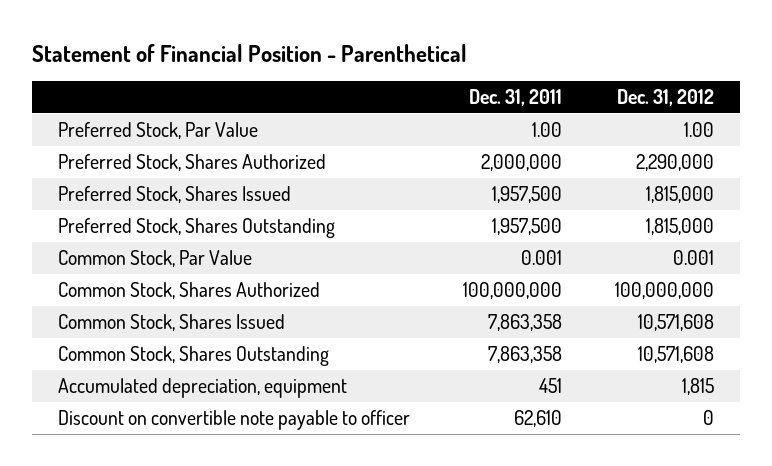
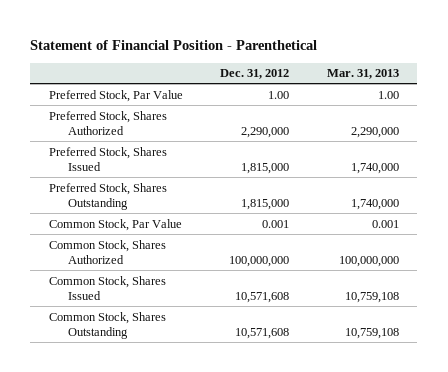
[468,88,562,106] Dec. 31, 2011 -> none
none -> [326,69,399,80] Mar. 31, 2013
[57,377,347,398] Accumulated depreciation, equipment -> none
[57,409,410,430] Discount on convertible note payable to officer -> none

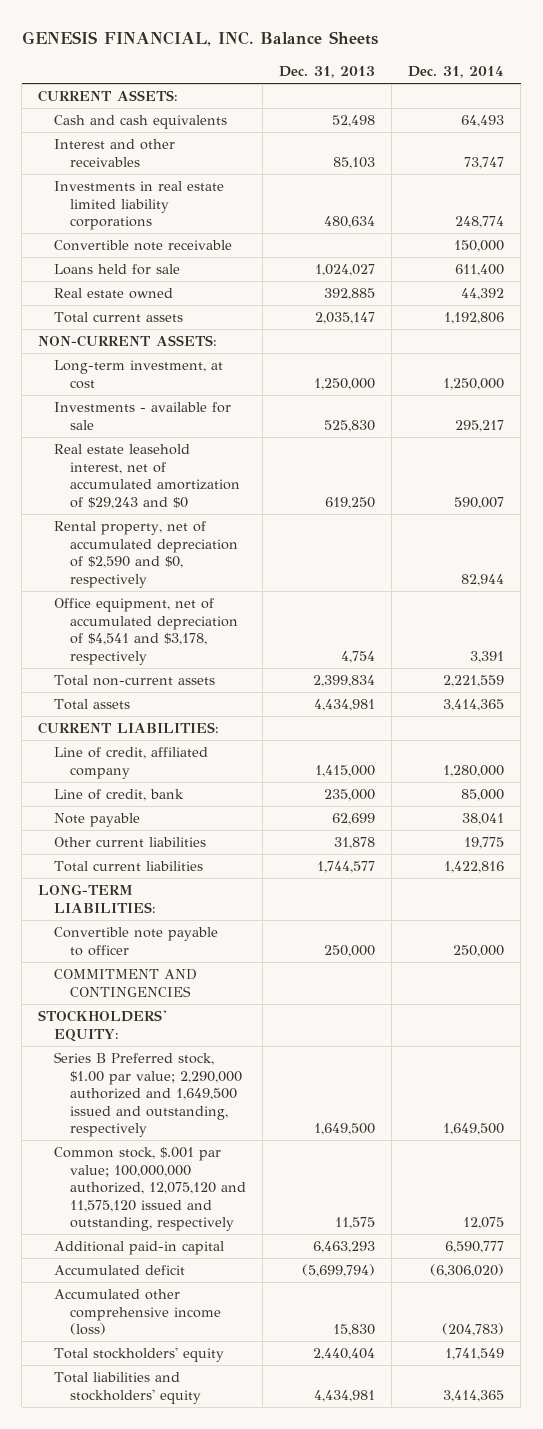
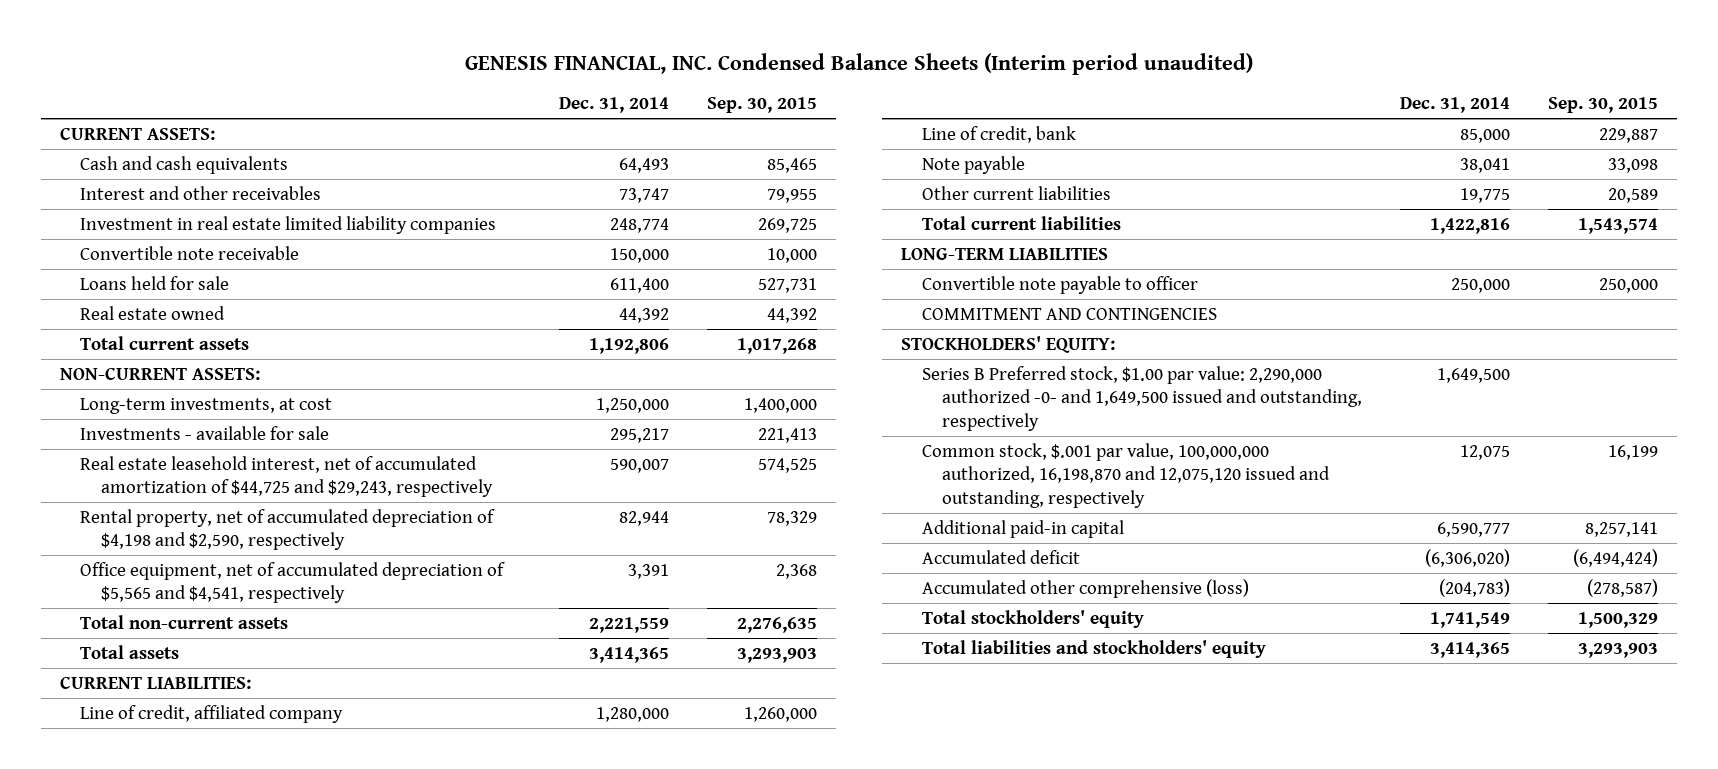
[21,31,378,47] GENESIS FINANCIAL, INC. Balance Sheets -> [465,52,1254,75] GENESIS FINANCIAL, INC. Condensed Balance Sheets (Interim period unaudited)
[279,66,376,79] Dec. 31, 2013 -> none
none -> [706,97,817,114] Sep. 30, 2015
[54,181,225,231] Investments in real estate limited liability corporations -> [80,215,497,234] Investment in real estate limited liability companies
[54,360,224,389] Long-term investment, at cost -> [80,397,333,414] Long-term investments, at cost
[54,444,241,509] Real estate leasehold interest, net of accumulated amortization of $29,243 and $0 -> [80,455,493,498] Real estate leasehold interest, net of accumulated amortization of $44,725 and $29,243, respectively
[54,521,239,588] Rental property, net of accumulated depreciation of $2,590 and $0, respectively -> [80,508,496,551] Rental property, net of accumulated depreciation of $4,198 and $2,590, respectively
[54,598,239,665] Office equipment, net of accumulated depreciation of $4,541 and $3,178, respectively -> [80,561,506,604] Office equipment, net of accumulated depreciation of $5,565 and $4,541, respectively
[38,884,157,913] LONG-TERM LIABILITIES: -> [901,247,1109,260] LONG-TERM LIABILITIES
[54,1052,243,1138] Series B Preferred stock, $1.00 par value; 2,290,000 authorized and 1,649,500 issued and outstanding, respectively -> [921,365,1363,431] Series B Preferred stock, $1.00 par value: 2,290,000 authorized -0- and 1,649,500 issued and outstanding, respectively
[54,1147,247,1232] Common stock, $.001 par value; 100,000,000 authorized, 12,075,120 and 11,575,120 issued and outstanding, respectively -> [921,442,1331,508] Common stock, $.001 par value, 100,000,000 authorized, 16,198,870 and 12,075,120 issued and outstanding, respectively
[54,1289,222,1336] Accumulated other comprehensive income (loss) -> [921,578,1249,598] Accumulated other comprehensive (loss)

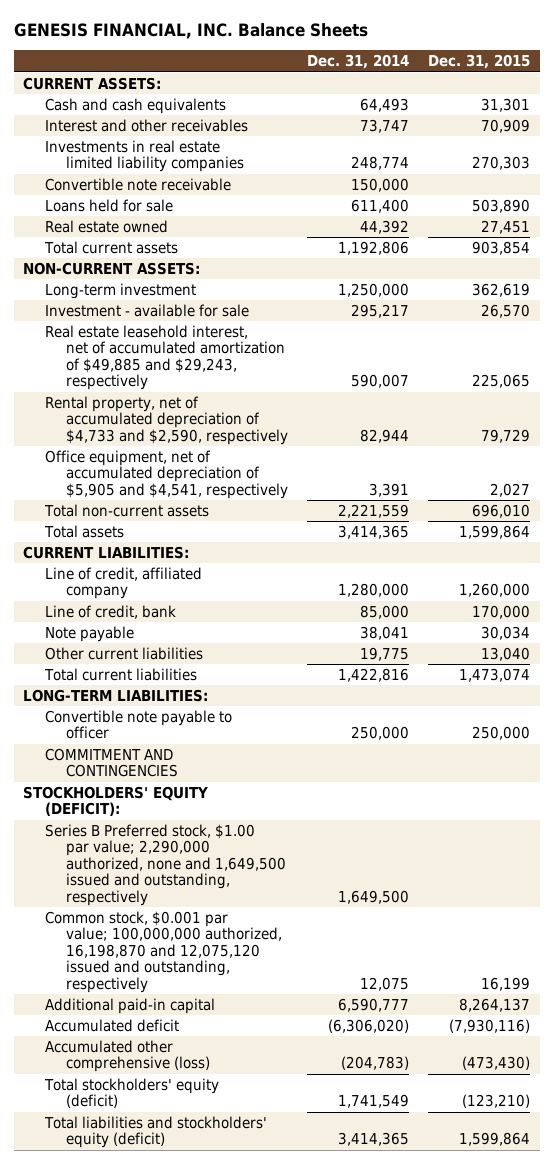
[465,52,1254,75] GENESIS FINANCIAL, INC. Condensed Balance Sheets (Interim period unaudited) -> [13,23,368,40] GENESIS FINANCIAL, INC. Balance Sheets
[706,97,817,114] Sep. 30, 2015 -> none
none -> [428,54,531,70] Dec. 31, 2015
[80,215,497,234] Investment in real estate limited liability companies -> [44,139,245,173] Investments in real estate limited liability companies
[80,397,333,414] Long-term investments, at cost -> [44,282,196,299] Long-term investment
[80,425,330,440] Investments - available for sale -> [44,303,249,317] Investment - available for sale
[80,455,493,498] Real estate leasehold interest, net of accumulated amortization of $44,725 and $29,243, respectively -> [44,324,286,391] Real estate leasehold interest, net of accumulated amortization of $49,885 and $29,243, respectively
[80,508,496,551] Rental property, net of accumulated depreciation of $4,198 and $2,590, respectively -> [44,395,289,445] Rental property, net of accumulated depreciation of $4,733 and $2,590, respectively
[80,561,506,604] Office equipment, net of accumulated depreciation of $5,565 and $4,541, respectively -> [44,449,289,499] Office equipment, net of accumulated depreciation of $5,905 and $4,541, respectively
[901,247,1109,260] LONG-TERM LIABILITIES -> [23,688,209,702] LONG-TERM LIABILITIES:
[901,335,1116,353] STOCKHOLDERS' EQUITY: -> [23,785,209,817] STOCKHOLDERS' EQUITY (DEFICIT):
[921,365,1363,431] Series B Preferred stock, $1.00 par value: 2,290,000 authorized -0- and 1,649,500 issued and outstanding, respectively -> [44,823,287,907] Series B Preferred stock, $1.00 par value; 2,290,000 authorized, none and 1,649,500 issued and outstanding, respectively
[921,442,1331,508] Common stock, $.001 par value, 100,000,000 authorized, 16,198,870 and 12,075,120 issued and outstanding, respectively -> [44,910,283,994] Common stock, $0.001 par value; 100,000,000 authorized, 16,198,870 and 12,075,120 issued and outstanding, respectively
[921,609,1144,628] Total stockholders' equity -> [43,1077,219,1109] Total stockholders' equity (deficit)
[921,639,1266,658] Total liabilities and stockholders' equity -> [43,1115,267,1149] Total liabilities and stockholders' equity (deficit)

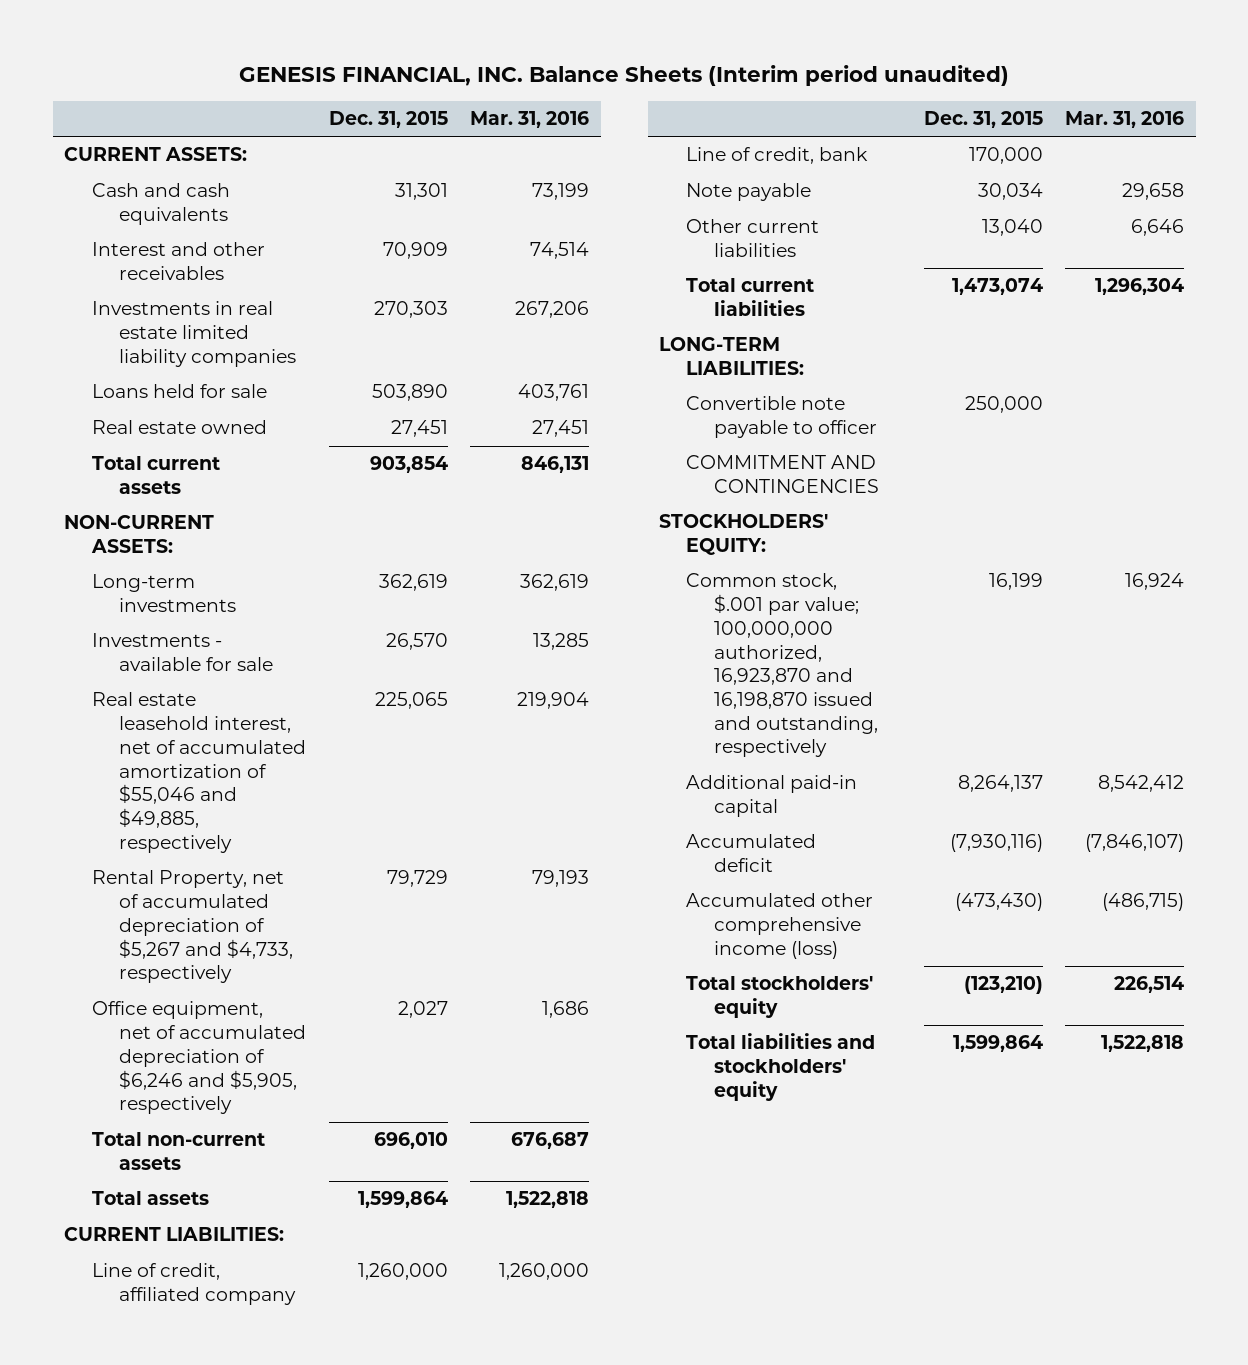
[13,23,368,40] GENESIS FINANCIAL, INC. Balance Sheets -> [239,64,1010,86] GENESIS FINANCIAL, INC. Balance Sheets (Interim period unaudited)
[307,54,410,70] Dec. 31, 2014 -> none
none -> [470,110,590,128] Mar. 31, 2016
[44,177,231,191] Convertible note receivable -> none
[44,282,196,299] Long-term investment -> [91,574,237,613] Long-term investments
[44,303,249,317] Investment - available for sale -> [91,633,274,672] Investments - available for sale
[44,324,286,391] Real estate leasehold interest, net of accumulated amortization of $49,885 and $29,243, respectively -> [91,692,307,853] Real estate leasehold interest, net of accumulated amortization of $55,046 and $49,885, respectively
[44,395,289,445] Rental property, net of accumulated depreciation of $4,733 and $2,590, respectively -> [91,870,294,984] Rental Property, net of accumulated depreciation of $5,267 and $4,733, respectively
[44,449,289,499] Office equipment, net of accumulated depreciation of $5,905 and $4,541, respectively -> [91,1001,307,1115] Office equipment, net of accumulated depreciation of $6,246 and $5,905, respectively
[44,823,287,907] Series B Preferred stock, $1.00 par value; 2,290,000 authorized, none and 1,649,500 issued and outstanding, respectively -> none
[23,785,209,817] STOCKHOLDERS' EQUITY (DEFICIT): -> [658,514,828,556] STOCKHOLDERS' EQUITY:
[44,910,283,994] Common stock, $0.001 par value; 100,000,000 authorized, 16,198,870 and 12,075,120 issued and outstanding, respectively -> [686,573,879,758] Common stock, $.001 par value; 100,000,000 authorized, 16,923,870 and 16,198,870 issued and outstanding, respectively
[44,1039,211,1073] Accumulated other comprehensive (loss) -> [686,893,874,959] Accumulated other comprehensive income (loss)
[43,1077,219,1109] Total stockholders' equity (deficit) -> [686,976,874,1019] Total stockholders' equity
[43,1115,267,1149] Total liabilities and stockholders' equity (deficit) -> [686,1033,876,1101] Total liabilities and stockholders' equity

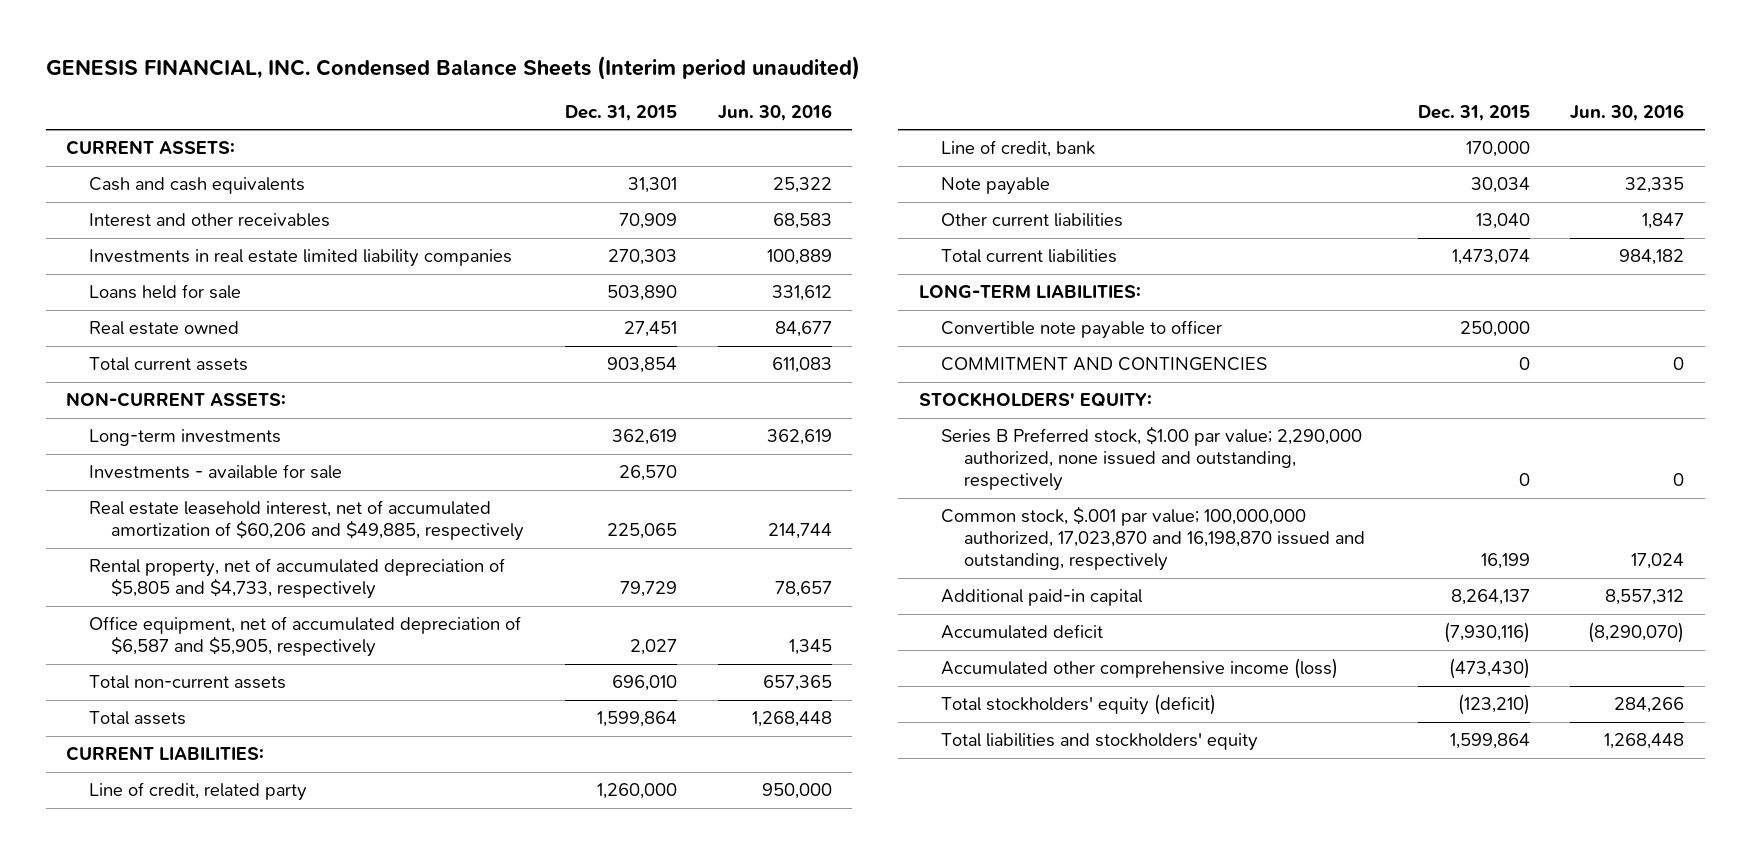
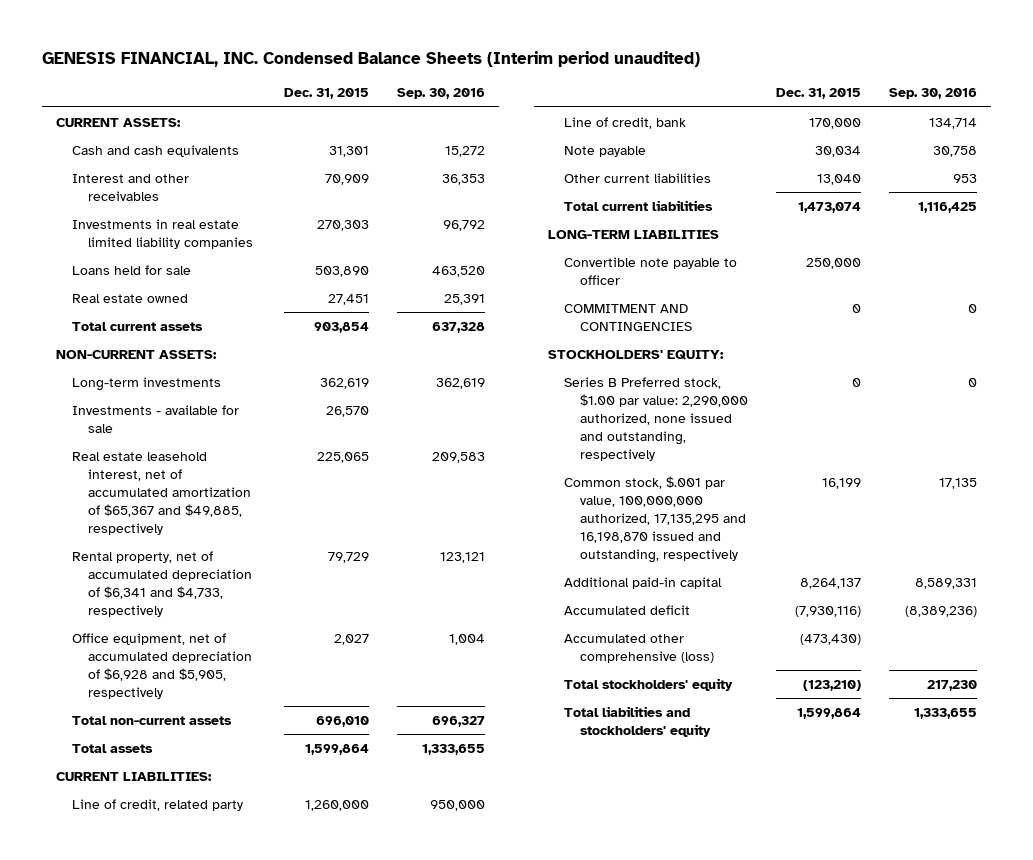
[717,103,832,121] Jun. 30, 2016 -> none
none -> [396,88,485,100] Sep. 30, 2016
[88,500,525,542] Real estate leasehold interest, net of accumulated amortization of $60,206 and $49,885, respectively -> [72,451,252,536] Real estate leasehold interest, net of accumulated amortization of $65,367 and $49,885, respectively
[88,558,505,600] Rental property, net of accumulated depreciation of $5,805 and $4,733, respectively -> [72,550,253,618] Rental property, net of accumulated depreciation of $6,341 and $4,733, respectively
[88,616,521,658] Office equipment, net of accumulated depreciation of $6,587 and $5,905, respectively -> [72,632,253,700] Office equipment, net of accumulated depreciation of $6,928 and $5,905, respectively
[918,284,1141,299] LONG-TERM LIABILITIES: -> [548,229,720,239] LONG-TERM LIABILITIES
[941,426,1363,492] Series B Preferred stock, $1.00 par value; 2,290,000 authorized, none issued and outstanding, respectively -> [564,376,749,462] Series B Preferred stock, $1.00 par value: 2,290,000 authorized, none issued and outstanding, respectively
[941,506,1366,572] Common stock, $.001 par value; 100,000,000 authorized, 17,023,870 and 16,198,870 issued and outstanding, respectively -> [564,475,747,564] Common stock, $.001 par value, 100,000,000 authorized, 17,135,295 and 16,198,870 issued and outstanding, respectively
[941,658,1339,680] Accumulated other comprehensive income (loss) -> [564,633,715,663] Accumulated other comprehensive (loss)
[941,694,1217,716] Total stockholders' equity (deficit) -> [564,677,734,691] Total stockholders' equity

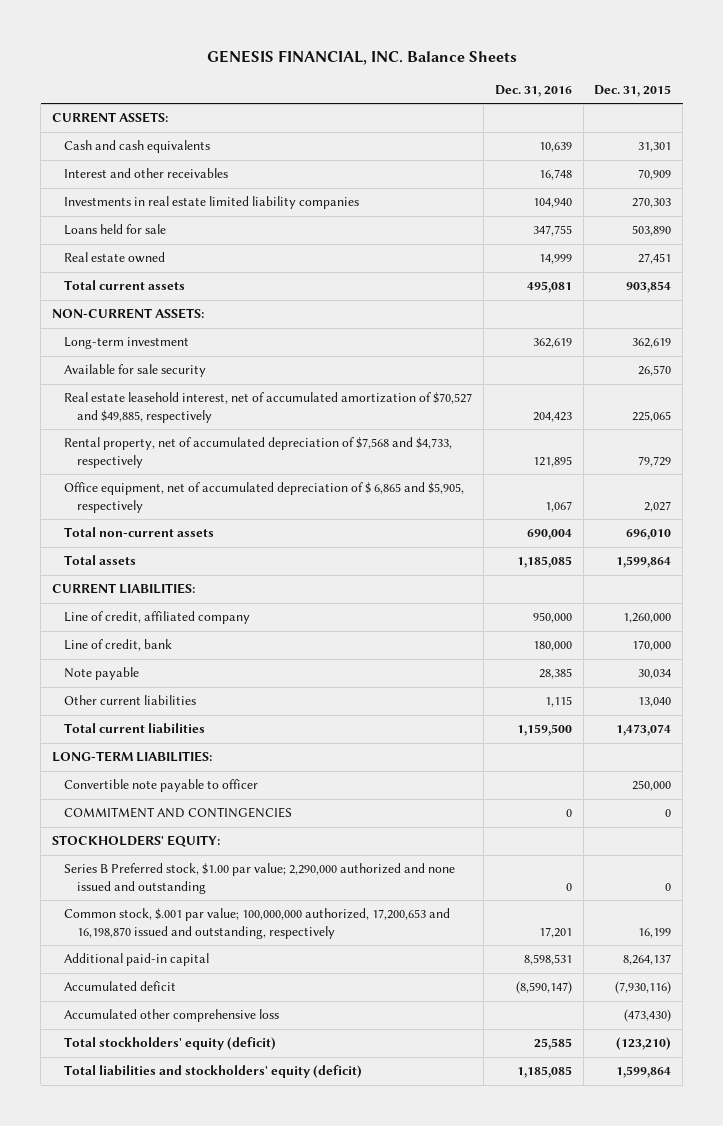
[42,51,701,68] GENESIS FINANCIAL, INC. Condensed Balance Sheets (Interim period unaudited) -> [206,49,517,65] GENESIS FINANCIAL, INC. Balance Sheets
[396,88,485,100] Sep. 30, 2016 -> none
none -> [494,84,572,97] Dec. 31, 2016
[72,376,222,391] Long-term investments -> [64,337,190,350] Long-term investment
[72,404,240,433] Investments - available for sale -> [64,364,207,378] Available for sale security
[72,451,252,536] Real estate leasehold interest, net of accumulated amortization of $65,367 and $49,885, respectively -> [64,392,473,423] Real estate leasehold interest, net of accumulated amortization of $70,527 and $49,885, respectively
[72,550,253,618] Rental property, net of accumulated depreciation of $6,341 and $4,733, respectively -> [64,437,453,468] Rental property, net of accumulated depreciation of $7,568 and $4,733, respectively
[72,632,253,700] Office equipment, net of accumulated depreciation of $6,928 and $5,905, respectively -> [64,482,465,513] Office equipment, net of accumulated depreciation of $ 6,865 and $5,905, respectively
[72,798,244,811] Line of credit, related party -> [64,611,251,625] Line of credit, affiliated company
[548,229,720,239] LONG-TERM LIABILITIES -> [51,751,212,763] LONG-TERM LIABILITIES:
[564,376,749,462] Series B Preferred stock, $1.00 par value: 2,290,000 authorized, none issued and outstanding, respectively -> [64,863,456,894] Series B Preferred stock, $1.00 par value; 2,290,000 authorized and none issued and outstanding
[564,475,747,564] Common stock, $.001 par value, 100,000,000 authorized, 17,135,295 and 16,198,870 issued and outstanding, respectively -> [64,908,451,939] Common stock, $.001 par value; 100,000,000 authorized, 17,200,653 and 16,198,870 issued and outstanding, respectively
[564,633,715,663] Accumulated other comprehensive (loss) -> [64,1009,280,1023] Accumulated other comprehensive loss
[564,677,734,691] Total stockholders' equity -> [64,1037,277,1051] Total stockholders' equity (deficit)
[564,705,712,737] Total liabilities and stockholders' equity -> [64,1065,363,1079] Total liabilities and stockholders' equity (deficit)

